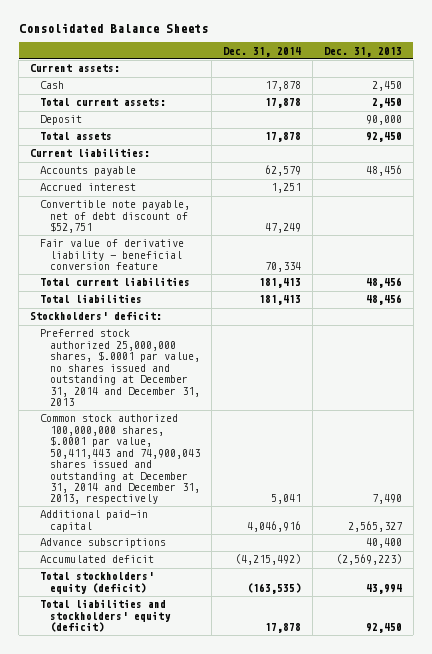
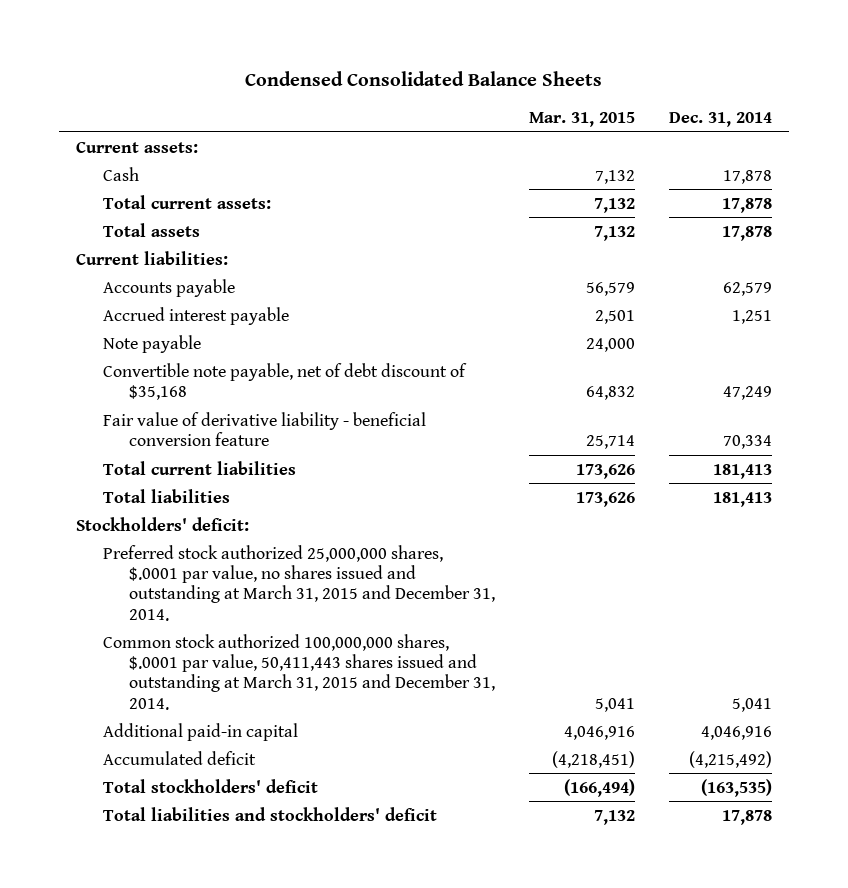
[18,23,208,34] Consolidated Balance Sheets -> [245,71,603,87] Condensed Consolidated Balance Sheets
[323,46,402,57] Dec. 31, 2013 -> none
none -> [529,112,636,128] Mar. 31, 2015
[40,115,83,126] Deposit -> none
[40,183,137,192] Accrued interest -> [102,306,289,325] Accrued interest payable
none -> [102,334,201,353] Note payable
[40,200,191,234] Convertible note payable, net of debt discount of $52,751 -> [102,362,467,400] Convertible note payable, net of debt discount of $35,168
[40,329,201,406] Preferred stock authorized 25,000,000 shares, $.0001 par value, no shares issued and outstanding at December 31, 2014 and December 31, 2013 -> [102,544,495,621] Preferred stock authorized 25,000,000 shares, $.0001 par value, no shares issued and outstanding at March 31, 2015 and December 31, 2014.
[40,414,201,505] Common stock authorized 100,000,000 shares, $.0001 par value, 50,411,443 and 74,900,043 shares issued and outstanding at December 31, 2014 and December 31, 2013, respectively -> [102,633,495,710] Common stock authorized 100,000,000 shares, $.0001 par value, 50,411,443 shares issued and outstanding at March 31, 2015 and December 31, 2014.
[40,538,167,549] Advance subscriptions -> none
[40,572,155,594] Total stockholders' equity (deficit) -> [102,778,318,793] Total stockholders' deficit
[40,599,172,633] Total liabilities and stockholders' equity (deficit) -> [102,806,437,821] Total liabilities and stockholders' deficit

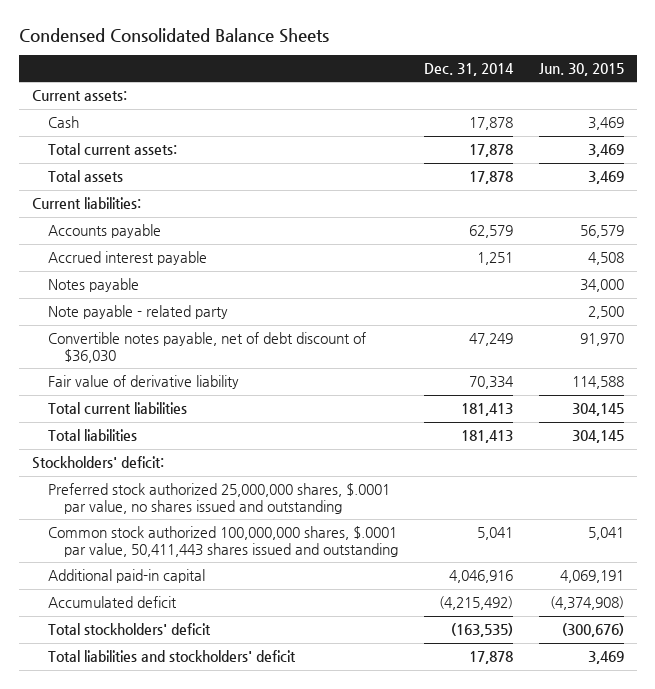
[529,112,636,128] Mar. 31, 2015 -> none
none -> [538,63,624,77] Jun. 30, 2015
[102,334,201,353] Note payable -> [47,278,139,293] Notes payable
none -> [47,305,228,320] Note payable - related party
[102,362,467,400] Convertible note payable, net of debt discount of $35,168 -> [47,332,366,364] Convertible notes payable, net of debt discount of $36,030
[102,411,426,446] Fair value of derivative liability - beneficial conversion feature -> [47,375,239,390] Fair value of derivative liability
[102,544,495,621] Preferred stock authorized 25,000,000 shares, $.0001 par value, no shares issued and outstanding at March 31, 2015 and December 31, 2014. -> [47,483,390,515] Preferred stock authorized 25,000,000 shares, $.0001 par value, no shares issued and outstanding
[102,633,495,710] Common stock authorized 100,000,000 shares, $.0001 par value, 50,411,443 shares issued and outstanding at March 31, 2015 and December 31, 2014. -> [47,526,399,558] Common stock authorized 100,000,000 shares, $.0001 par value, 50,411,443 shares issued and outstanding

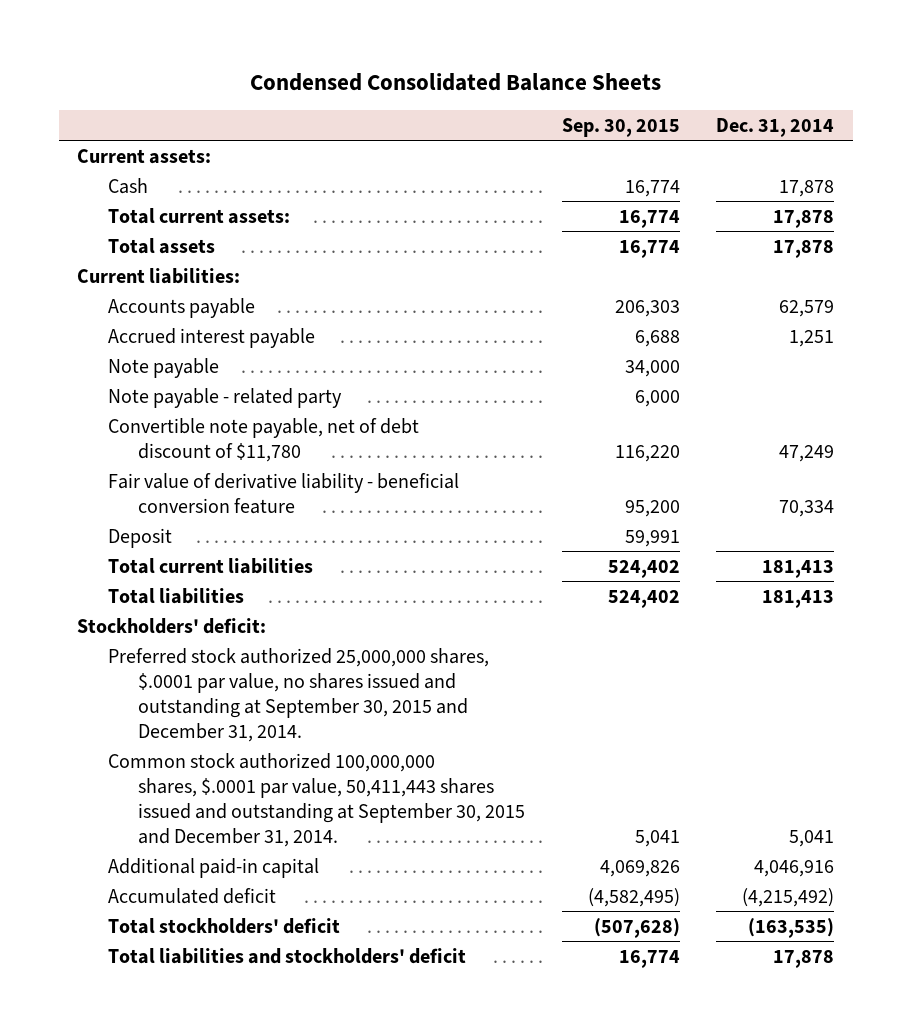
[538,63,624,77] Jun. 30, 2015 -> none
none -> [561,117,680,137] Sep. 30, 2015
[47,278,139,293] Notes payable -> [107,357,219,378] Note payable
[47,332,366,364] Convertible notes payable, net of debt discount of $36,030 -> [107,417,419,462] Convertible note payable, net of debt discount of $11,780
[47,375,239,390] Fair value of derivative liability -> [107,472,459,514] Fair value of derivative liability - beneficial conversion feature
none -> [107,527,172,548] Deposit
[47,483,390,515] Preferred stock authorized 25,000,000 shares, $.0001 par value, no shares issued and outstanding -> [107,647,489,742] Preferred stock authorized 25,000,000 shares, $.0001 par value, no shares issued and outstanding at September 30, 2015 and December 31, 2014.
[47,526,399,558] Common stock authorized 100,000,000 shares, $.0001 par value, 50,411,443 shares issued and outstanding -> [107,752,526,847] Common stock authorized 100,000,000 shares, $.0001 par value, 50,411,443 shares issued and outstanding at September 30, 2015 and December 31, 2014.

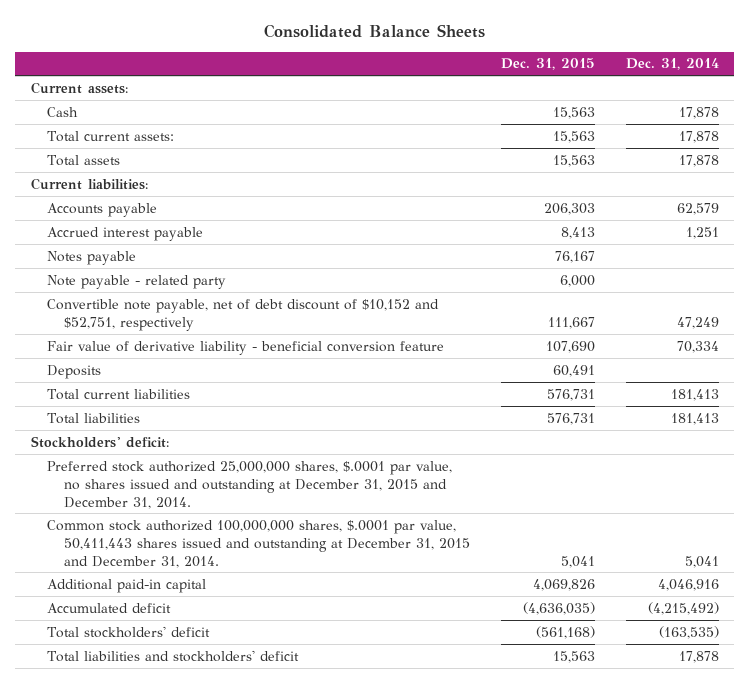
[249,72,661,91] Condensed Consolidated Balance Sheets -> [263,24,485,39] Consolidated Balance Sheets
[561,117,680,137] Sep. 30, 2015 -> none
none -> [500,58,595,71] Dec. 31, 2015
[107,357,219,378] Note payable -> [47,250,137,265] Notes payable
[107,417,419,462] Convertible note payable, net of debt discount of $11,780 -> [47,298,440,331] Convertible note payable, net of debt discount of $10,152 and $52,751, respectively
[107,527,172,548] Deposit -> [47,364,102,379] Deposits
[107,647,489,742] Preferred stock authorized 25,000,000 shares, $.0001 par value, no shares issued and outstanding at September 30, 2015 and December 31, 2014. -> [47,460,453,509] Preferred stock authorized 25,000,000 shares, $.0001 par value, no shares issued and outstanding at December 31, 2015 and December 31, 2014.
[107,752,526,847] Common stock authorized 100,000,000 shares, $.0001 par value, 50,411,443 shares issued and outstanding at September 30, 2015 and December 31, 2014. -> [47,519,470,568] Common stock authorized 100,000,000 shares, $.0001 par value, 50,411,443 shares issued and outstanding at December 31, 2015 and December 31, 2014.

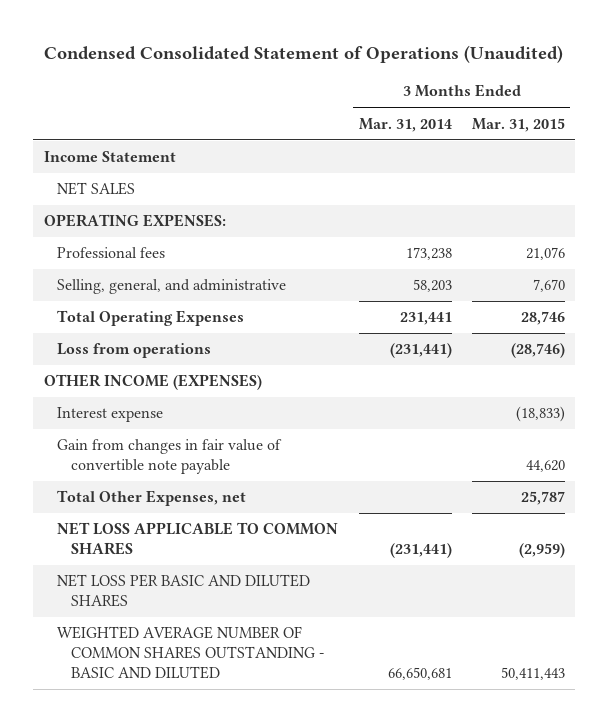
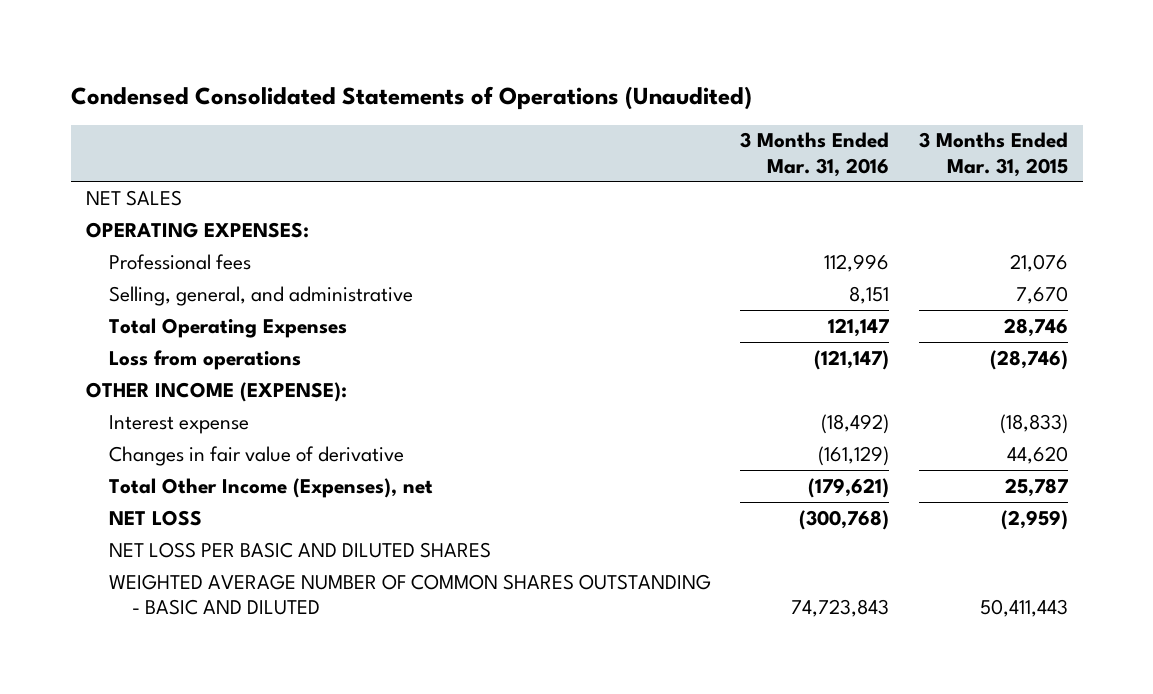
[44,44,564,63] Condensed Consolidated Statement of Operations (Unaudited) -> [70,85,752,110] Condensed Consolidated Statements of Operations (Unaudited)
[358,117,452,132] Mar. 31, 2014 -> none
none -> [740,132,890,177] 3 Months Ended Mar. 31, 2016
[43,151,176,163] Income Statement -> none
[43,374,262,391] OTHER INCOME (EXPENSES) -> [85,381,347,402] OTHER INCOME (EXPENSE):
[57,439,283,475] Gain from changes in fair value of convertible note payable -> [108,445,404,466] Changes in fair value of derivative
[57,490,247,507] Total Other Expenses, net -> [108,477,433,498] Total Other Income (Expenses), net
[57,522,339,556] NET LOSS APPLICABLE TO COMMON SHARES -> [108,509,202,526] NET LOSS

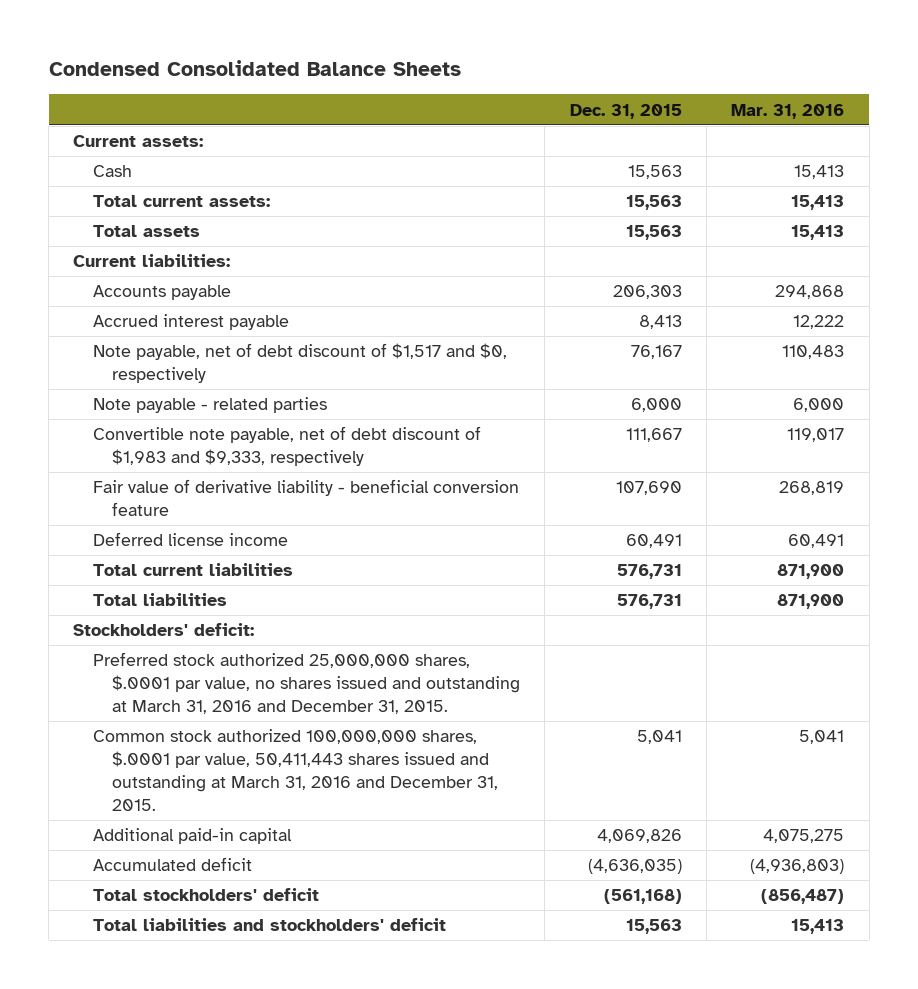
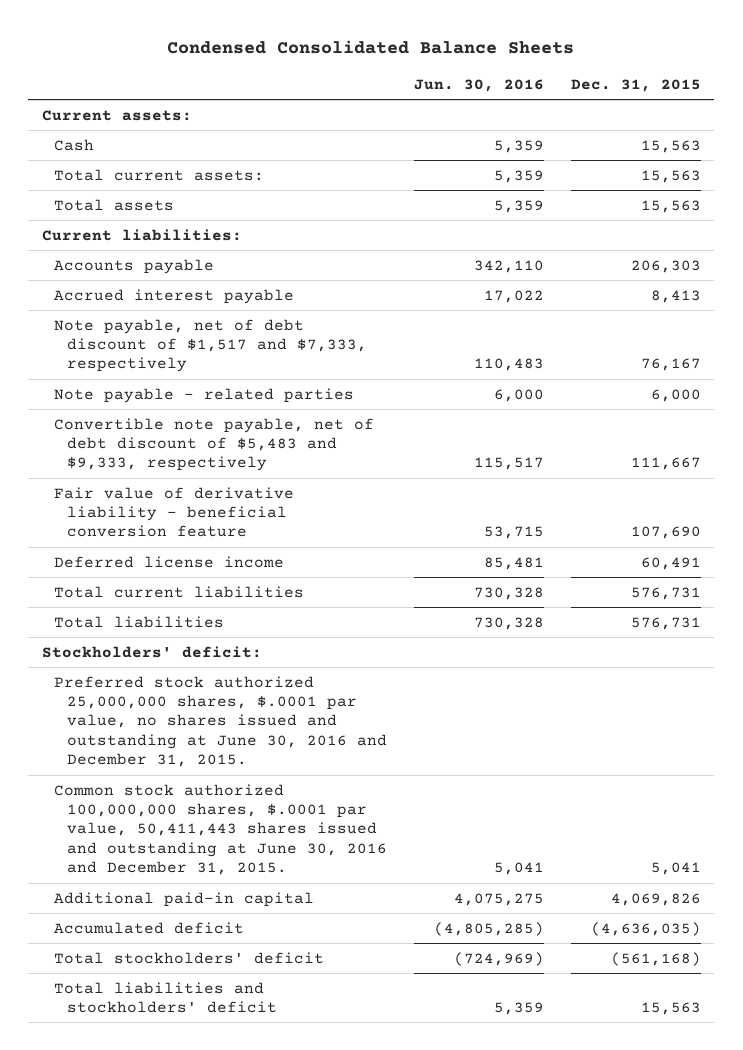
[731,103,845,119] Mar. 31, 2016 -> none
none -> [413,78,544,92] Jun. 30, 2016
[92,343,507,384] Note payable, net of debt discount of $1,517 and $0, respectively -> [54,318,367,373] Note payable, net of debt discount of $1,517 and $7,333, respectively
[92,426,481,467] Convertible note payable, net of debt discount of $1,983 and $9,333, respectively -> [54,417,375,472] Convertible note payable, net of debt discount of $5,483 and $9,333, respectively
[92,652,521,715] Preferred stock authorized 25,000,000 shares, $.0001 par value, no shares issued and outstanding at March 31, 2016 and December 31, 2015. -> [54,675,387,768] Preferred stock authorized 25,000,000 shares, $.0001 par value, no shares issued and outstanding at June 30, 2016 and December 31, 2015.
[92,729,499,812] Common stock authorized 100,000,000 shares, $.0001 par value, 50,411,443 shares issued and outstanding at March 31, 2016 and December 31, 2015. -> [54,783,387,876] Common stock authorized 100,000,000 shares, $.0001 par value, 50,411,443 shares issued and outstanding at June 30, 2016 and December 31, 2015.

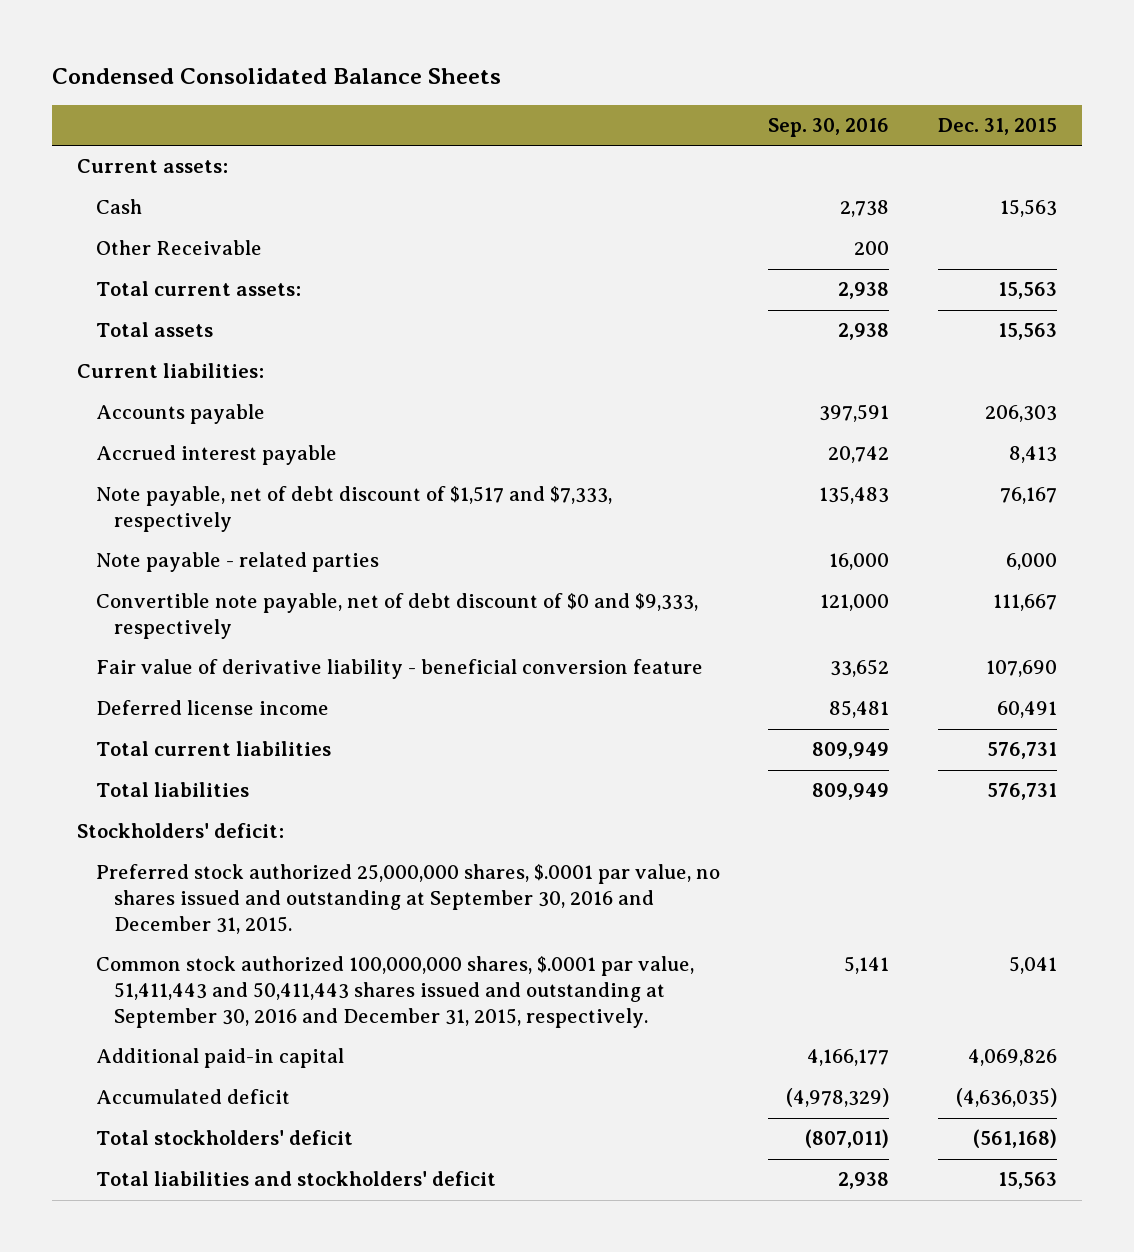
[413,78,544,92] Jun. 30, 2016 -> none
none -> [768,118,890,138] Sep. 30, 2016
none -> [95,240,262,256] Other Receivable
[54,417,375,472] Convertible note payable, net of debt discount of $5,483 and $9,333, respectively -> [95,593,698,640] Convertible note payable, net of debt discount of $0 and $9,333, respectively
[54,675,387,768] Preferred stock authorized 25,000,000 shares, $.0001 par value, no shares issued and outstanding at June 30, 2016 and December 31, 2015. -> [95,864,720,934] Preferred stock authorized 25,000,000 shares, $.0001 par value, no shares issued and outstanding at September 30, 2016 and December 31, 2015.
[54,783,387,876] Common stock authorized 100,000,000 shares, $.0001 par value, 50,411,443 shares issued and outstanding at June 30, 2016 and December 31, 2015. -> [95,956,694,1028] Common stock authorized 100,000,000 shares, $.0001 par value, 51,411,443 and 50,411,443 shares issued and outstanding at September 30, 2016 and December 31, 2015, respectively.

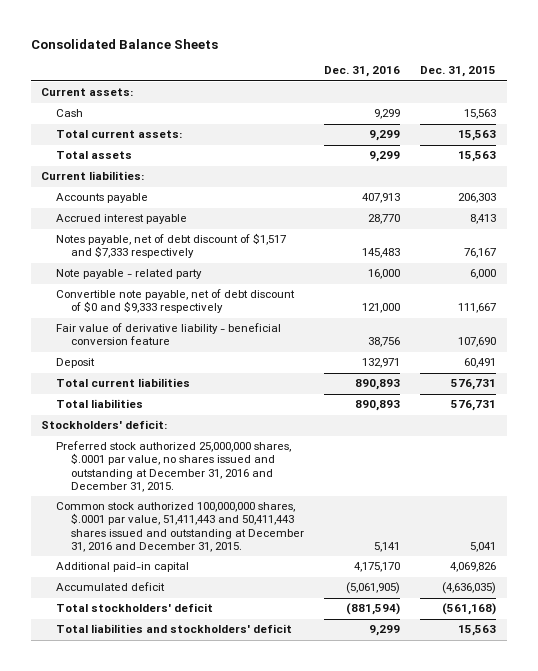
[52,68,502,85] Condensed Consolidated Balance Sheets -> [31,38,219,49] Consolidated Balance Sheets
[768,118,890,138] Sep. 30, 2016 -> none
none -> [324,66,401,78] Dec. 31, 2016
[95,240,262,256] Other Receivable -> none
[95,486,612,533] Note payable, net of debt discount of $1,517 and $7,333, respectively -> [56,233,287,259] Notes payable, net of debt discount of $1,517 and $7,333 respectively
[95,552,379,573] Note payable - related parties -> [56,269,203,280] Note payable - related party
[95,593,698,640] Convertible note payable, net of debt discount of $0 and $9,333, respectively -> [56,289,296,314] Convertible note payable, net of debt discount of $0 and $9,333 respectively
[95,700,329,716] Deferred license income -> [56,358,96,369] Deposit
[95,864,720,934] Preferred stock authorized 25,000,000 shares, $.0001 par value, no shares issued and outstanding at September 30, 2016 and December 31, 2015. -> [56,441,292,492] Preferred stock authorized 25,000,000 shares, $.0001 par value, no shares issued and outstanding at December 31, 2016 and December 31, 2015.
[95,956,694,1028] Common stock authorized 100,000,000 shares, $.0001 par value, 51,411,443 and 50,411,443 shares issued and outstanding at September 30, 2016 and December 31, 2015, respectively. -> [56,502,304,552] Common stock authorized 100,000,000 shares, $.0001 par value, 51,411,443 and 50,411,443 shares issued and outstanding at December 31, 2016 and December 31, 2015.

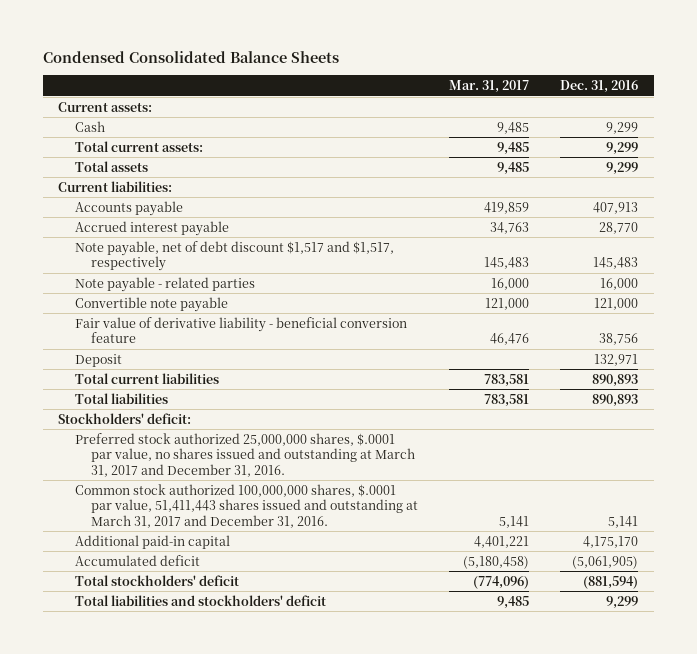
[31,38,219,49] Consolidated Balance Sheets -> [42,50,339,63] Condensed Consolidated Balance Sheets
[420,66,497,78] Dec. 31, 2015 -> none
none -> [449,80,530,94] Mar. 31, 2017
[56,233,287,259] Notes payable, net of debt discount of $1,517 and $7,333 respectively -> [74,240,394,272] Note payable, net of debt discount $1,517 and $1,517, respectively
[56,269,203,280] Note payable - related party -> [74,276,255,292] Note payable - related parties
[56,289,296,314] Convertible note payable, net of debt discount of $0 and $9,333 respectively -> [74,296,228,312] Convertible note payable
[56,441,292,492] Preferred stock authorized 25,000,000 shares, $.0001 par value, no shares issued and outstanding at December 31, 2016 and December 31, 2015. -> [74,432,415,477] Preferred stock authorized 25,000,000 shares, $.0001 par value, no shares issued and outstanding at March 31, 2017 and December 31, 2016.
[56,502,304,552] Common stock authorized 100,000,000 shares, $.0001 par value, 51,411,443 and 50,411,443 shares issued and outstanding at December 31, 2016 and December 31, 2015. -> [74,483,418,528] Common stock authorized 100,000,000 shares, $.0001 par value, 51,411,443 shares issued and outstanding at March 31, 2017 and December 31, 2016.

